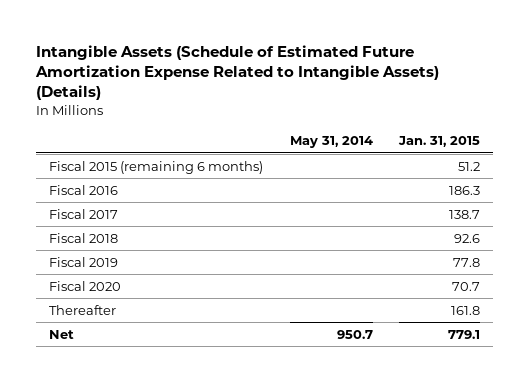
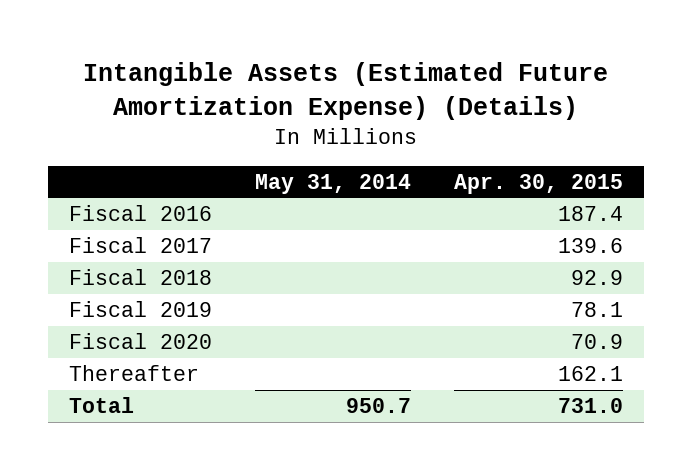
[35,44,440,101] Intangible Assets (Schedule of Estimated Future Amortization Expense Related to Intangible Assets) (Details) -> [83,62,609,120] Intangible Assets (Estimated Future Amortization Expense) (Details)
[397,136,480,148] Jan. 31, 2015 -> none
none -> [453,173,623,194] Apr. 30, 2015
[49,160,264,174] Fiscal 2015 (remaining 6 months) -> none
[49,329,75,339] Net -> [69,396,135,413] Total

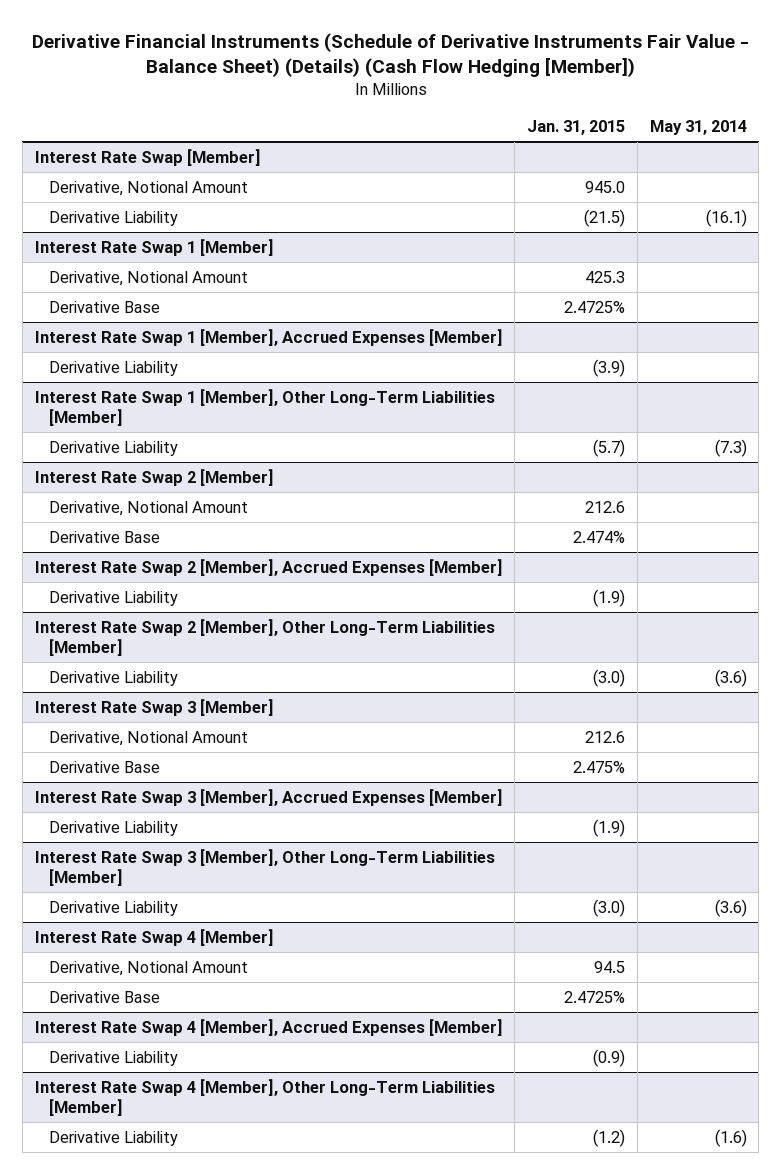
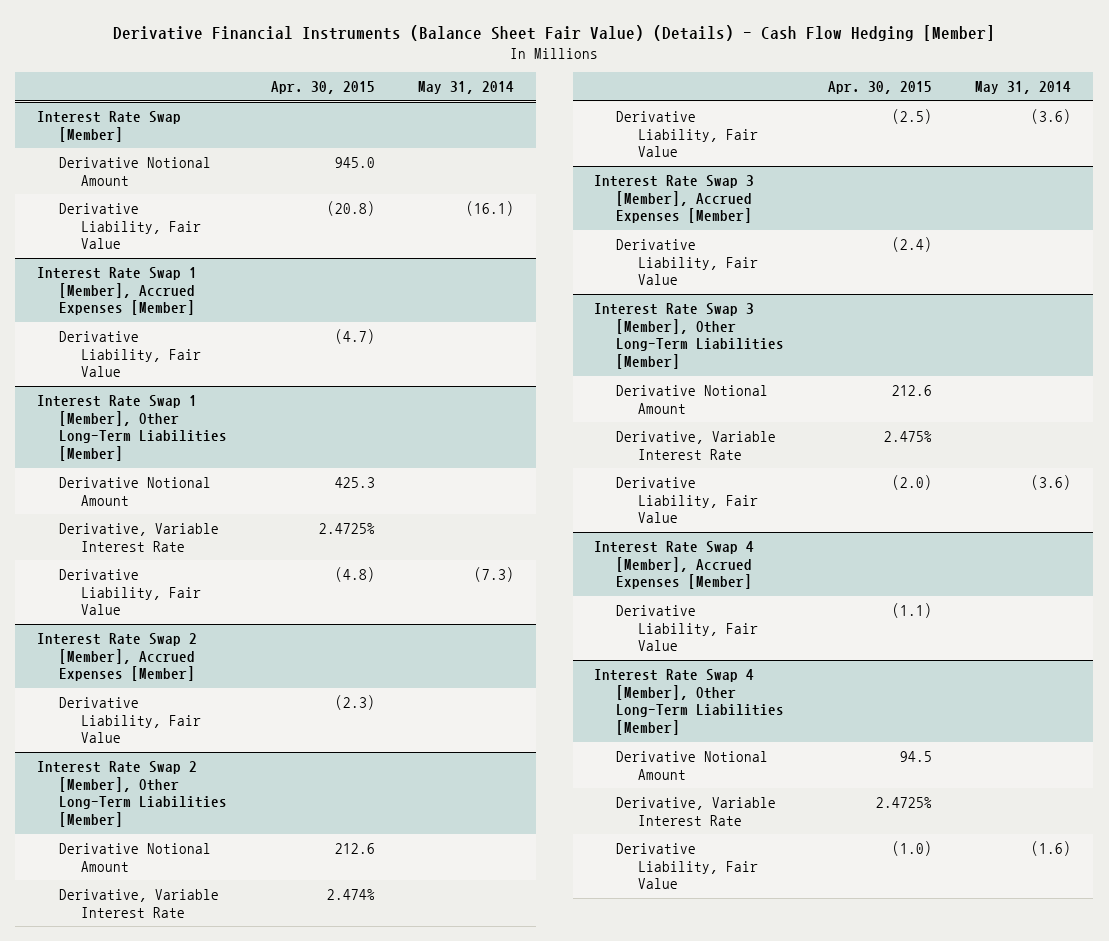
[31,32,749,78] Derivative Financial Instruments (Schedule of Derivative Instruments Fair Value - Balance Sheet) (Details) (Cash Flow Hedging [Member]) -> [113,25,996,42] Derivative Financial Instruments (Balance Sheet Fair Value) (Details) - Cash Flow Hedging [Member]
[527,120,626,136] Jan. 31, 2015 -> none
none -> [270,81,375,95] Apr. 30, 2015
[34,238,274,256] Interest Rate Swap 1 [Member] -> none
[49,270,249,286] Derivative, Notional Amount -> none
[49,300,161,313] Derivative Base -> none
[49,180,249,196] Derivative, Notional Amount -> [59,156,212,186] Derivative Notional Amount
[49,210,179,226] Derivative Liability -> [59,202,201,250] Derivative Liability, Fair Value
[49,360,179,376] Derivative Liability -> [59,330,201,378] Derivative Liability, Fair Value
[34,468,274,486] Interest Rate Swap 2 [Member] -> none
[49,500,249,516] Derivative, Notional Amount -> none
[49,530,161,543] Derivative Base -> none
none -> [59,476,212,506] Derivative Notional Amount
none -> [59,522,220,552] Derivative, Variable Interest Rate
[49,440,179,456] Derivative Liability -> [59,568,201,616] Derivative Liability, Fair Value
[49,590,179,606] Derivative Liability -> [59,696,201,744] Derivative Liability, Fair Value
[34,698,274,716] Interest Rate Swap 3 [Member] -> none
[49,730,249,746] Derivative, Notional Amount -> none
[49,760,161,773] Derivative Base -> none
none -> [59,842,212,872] Derivative Notional Amount
none -> [59,888,220,918] Derivative, Variable Interest Rate
[49,670,179,686] Derivative Liability -> [616,110,759,158] Derivative Liability, Fair Value
[49,820,179,836] Derivative Liability -> [616,238,759,286] Derivative Liability, Fair Value
[34,928,274,946] Interest Rate Swap 4 [Member] -> none
[49,960,249,976] Derivative, Notional Amount -> none
[49,990,161,1003] Derivative Base -> none
none -> [616,384,769,414] Derivative Notional Amount
none -> [616,430,777,460] Derivative, Variable Interest Rate
[49,900,179,916] Derivative Liability -> [616,476,759,524] Derivative Liability, Fair Value
[49,1050,179,1066] Derivative Liability -> [616,604,759,652] Derivative Liability, Fair Value
none -> [616,750,769,780] Derivative Notional Amount
none -> [616,796,777,826] Derivative, Variable Interest Rate
[49,1130,179,1146] Derivative Liability -> [616,842,759,890] Derivative Liability, Fair Value

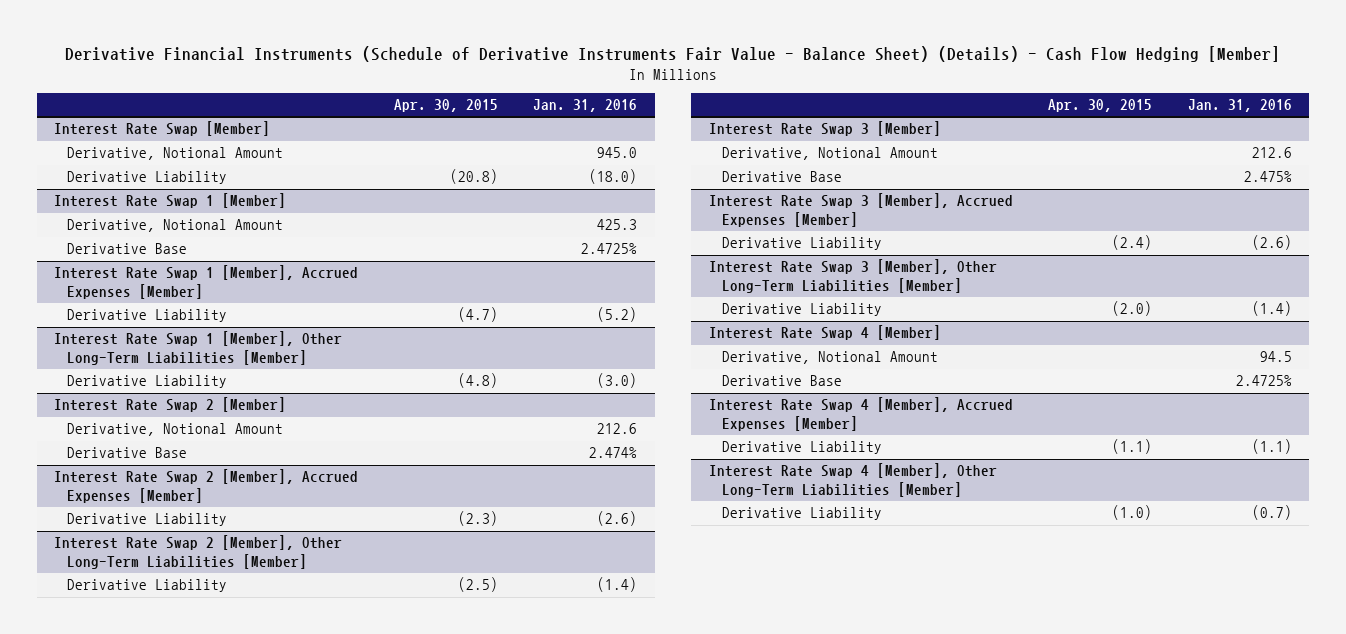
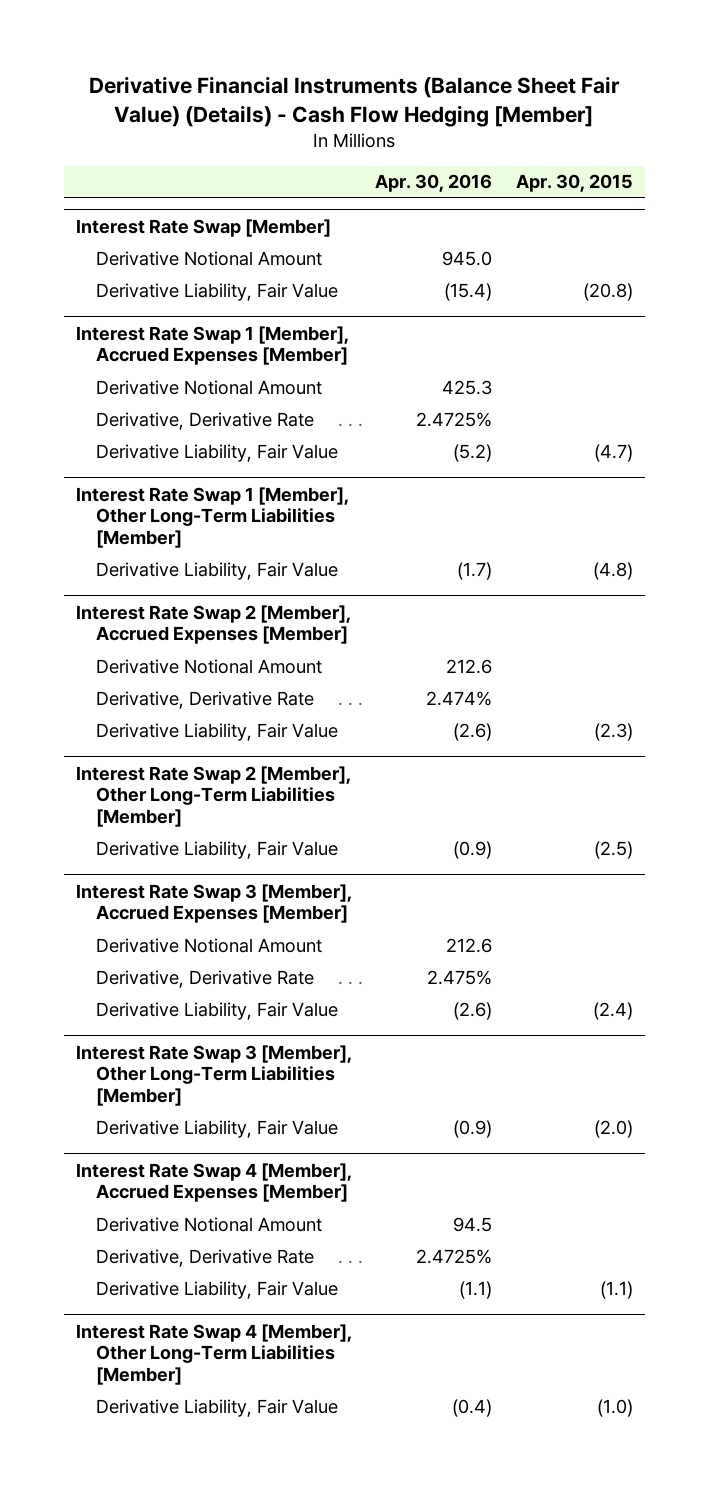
[65,46,1281,63] Derivative Financial Instruments (Schedule of Derivative Instruments Fair Value - Balance Sheet) (Details) - Cash Flow Hedging [Member] -> [89,75,621,127] Derivative Financial Instruments (Balance Sheet Fair Value) (Details) - Cash Flow Hedging [Member]
[533,99,638,113] Jan. 31, 2016 -> none
none -> [375,174,493,193] Apr. 30, 2016
[54,193,287,209] Interest Rate Swap 1 [Member] -> none
[67,219,284,233] Derivative, Notional Amount -> none
[67,243,188,255] Derivative Base -> none
[67,147,284,161] Derivative, Notional Amount -> [96,250,323,266] Derivative Notional Amount
[67,171,228,185] Derivative Liability -> [96,282,339,301] Derivative Liability, Fair Value
none -> [96,379,323,395] Derivative Notional Amount
none -> [96,411,315,430] Derivative, Derivative Rate
[67,309,228,323] Derivative Liability -> [96,443,339,462] Derivative Liability, Fair Value
[54,397,287,413] Interest Rate Swap 2 [Member] -> none
[67,423,284,437] Derivative, Notional Amount -> none
[67,447,188,459] Derivative Base -> none
[67,375,228,389] Derivative Liability -> [96,561,339,580] Derivative Liability, Fair Value
none -> [96,658,323,674] Derivative Notional Amount
none -> [96,690,315,709] Derivative, Derivative Rate
[67,513,228,527] Derivative Liability -> [96,722,339,741] Derivative Liability, Fair Value
[708,121,941,137] Interest Rate Swap 3 [Member] -> none
[721,147,938,161] Derivative, Notional Amount -> none
[721,171,842,183] Derivative Base -> none
[67,579,228,593] Derivative Liability -> [96,840,339,859] Derivative Liability, Fair Value
none -> [96,937,323,953] Derivative Notional Amount
none -> [96,969,315,988] Derivative, Derivative Rate
[721,237,882,251] Derivative Liability -> [96,1001,339,1020] Derivative Liability, Fair Value
[708,325,941,341] Interest Rate Swap 4 [Member] -> none
[721,351,938,365] Derivative, Notional Amount -> none
[721,375,842,387] Derivative Base -> none
[721,303,882,317] Derivative Liability -> [96,1119,339,1138] Derivative Liability, Fair Value
none -> [96,1216,323,1232] Derivative Notional Amount
none -> [96,1248,315,1267] Derivative, Derivative Rate
[721,441,882,455] Derivative Liability -> [96,1280,339,1299] Derivative Liability, Fair Value
[721,507,882,521] Derivative Liability -> [96,1398,339,1417] Derivative Liability, Fair Value

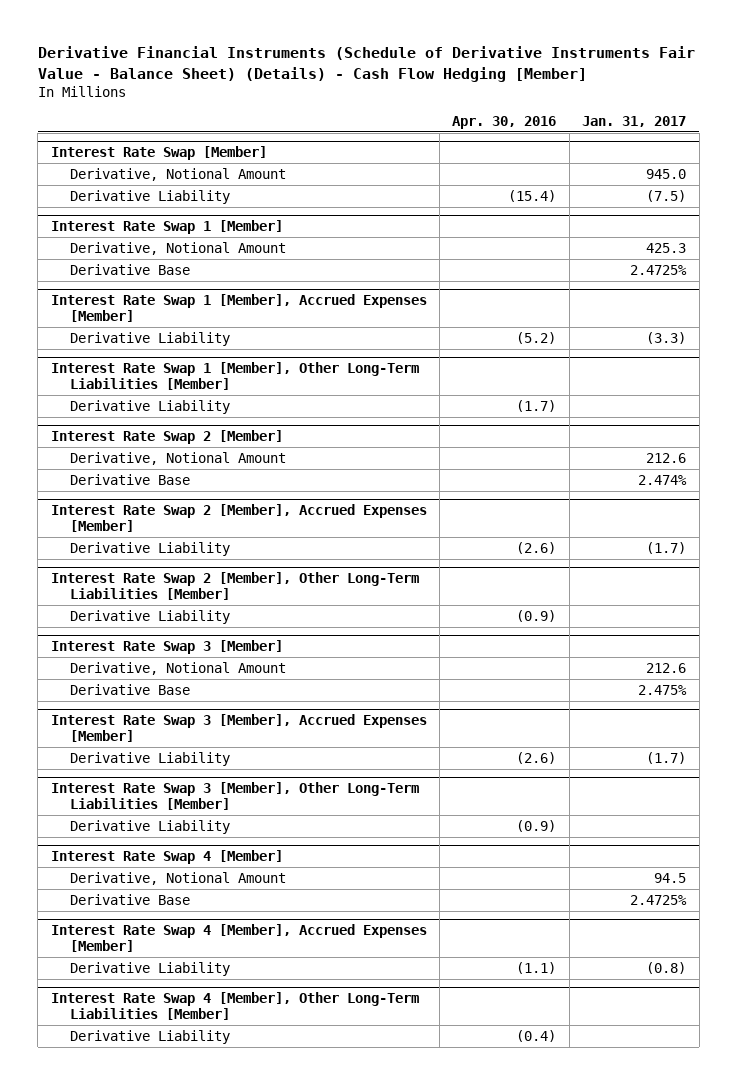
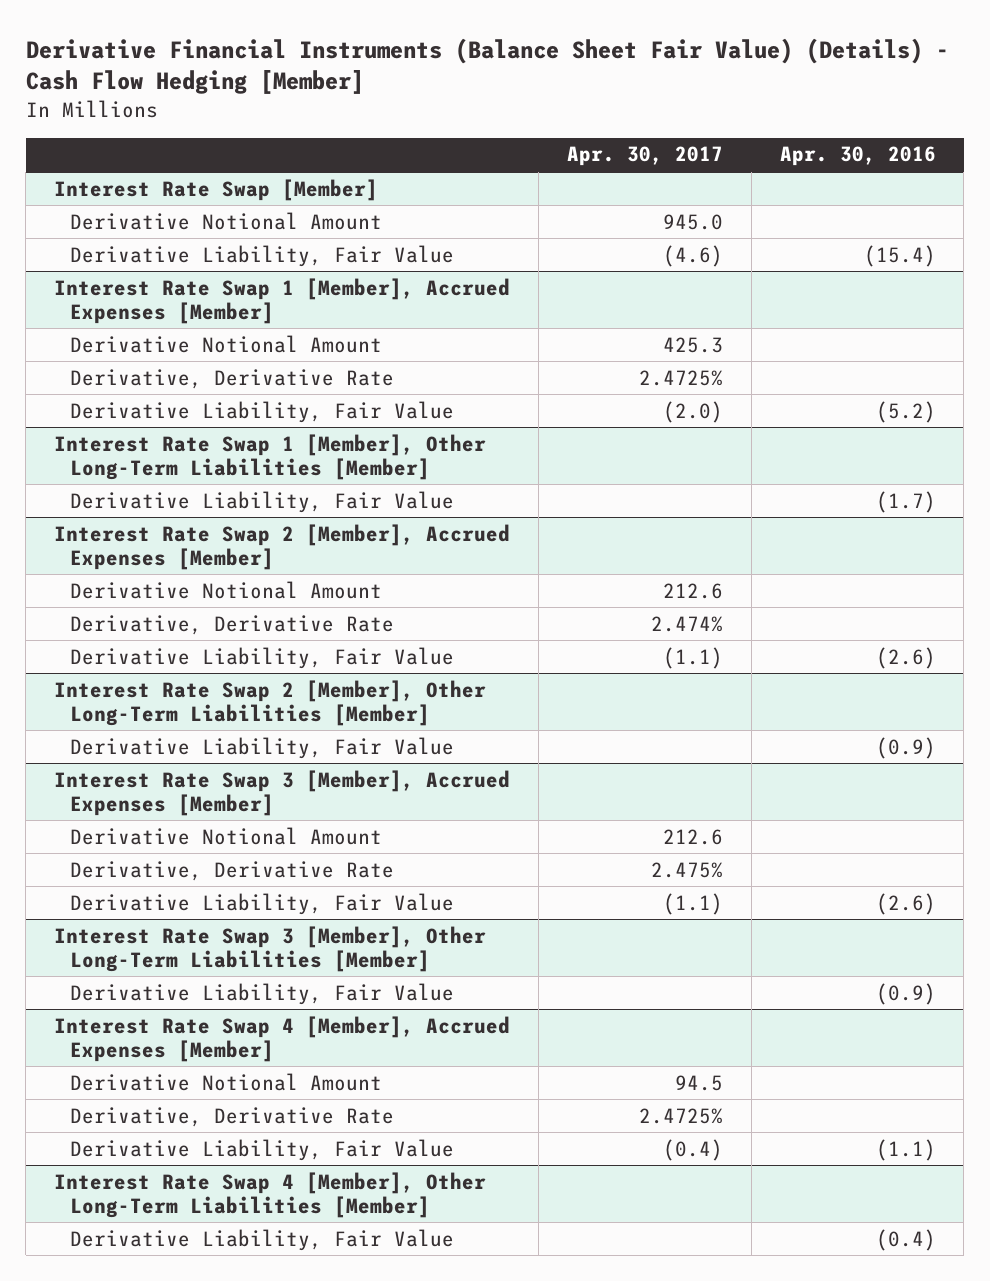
[37,46,695,83] Derivative Financial Instruments (Schedule of Derivative Instruments Fair Value - Balance Sheet) (Details) - Cash Flow Hedging [Member] -> [25,37,949,95] Derivative Financial Instruments (Balance Sheet Fair Value) (Details) - Cash Flow Hedging [Member]
[582,115,687,127] Jan. 31, 2017 -> none
none -> [566,146,723,167] Apr. 30, 2017
[50,219,283,234] Interest Rate Swap 1 [Member] -> none
[70,241,287,255] Derivative, Notional Amount -> none
[70,263,191,275] Derivative Base -> none
[70,167,287,181] Derivative, Notional Amount -> [69,211,382,230] Derivative Notional Amount
[70,189,231,204] Derivative Liability -> [69,244,454,267] Derivative Liability, Fair Value
none -> [69,334,382,353] Derivative Notional Amount
none -> [69,368,394,389] Derivative, Derivative Rate
[70,331,231,346] Derivative Liability -> [69,400,454,423] Derivative Liability, Fair Value
[50,429,283,444] Interest Rate Swap 2 [Member] -> none
[70,451,287,465] Derivative, Notional Amount -> none
[70,473,191,485] Derivative Base -> none
[70,399,231,414] Derivative Liability -> [69,490,454,513] Derivative Liability, Fair Value
none -> [69,580,382,599] Derivative Notional Amount
none -> [69,614,394,635] Derivative, Derivative Rate
[70,541,231,556] Derivative Liability -> [69,646,454,669] Derivative Liability, Fair Value
[50,639,283,654] Interest Rate Swap 3 [Member] -> none
[70,661,287,675] Derivative, Notional Amount -> none
[70,683,191,695] Derivative Base -> none
[70,609,231,624] Derivative Liability -> [69,736,454,759] Derivative Liability, Fair Value
none -> [69,826,382,845] Derivative Notional Amount
none -> [69,860,394,881] Derivative, Derivative Rate
[70,751,231,766] Derivative Liability -> [69,892,454,915] Derivative Liability, Fair Value
[50,849,283,864] Interest Rate Swap 4 [Member] -> none
[70,871,287,885] Derivative, Notional Amount -> none
[70,893,191,905] Derivative Base -> none
[70,819,231,834] Derivative Liability -> [69,982,454,1005] Derivative Liability, Fair Value
none -> [69,1072,382,1091] Derivative Notional Amount
none -> [69,1106,394,1127] Derivative, Derivative Rate
[70,961,231,976] Derivative Liability -> [69,1138,454,1161] Derivative Liability, Fair Value
[70,1029,231,1044] Derivative Liability -> [69,1228,454,1251] Derivative Liability, Fair Value

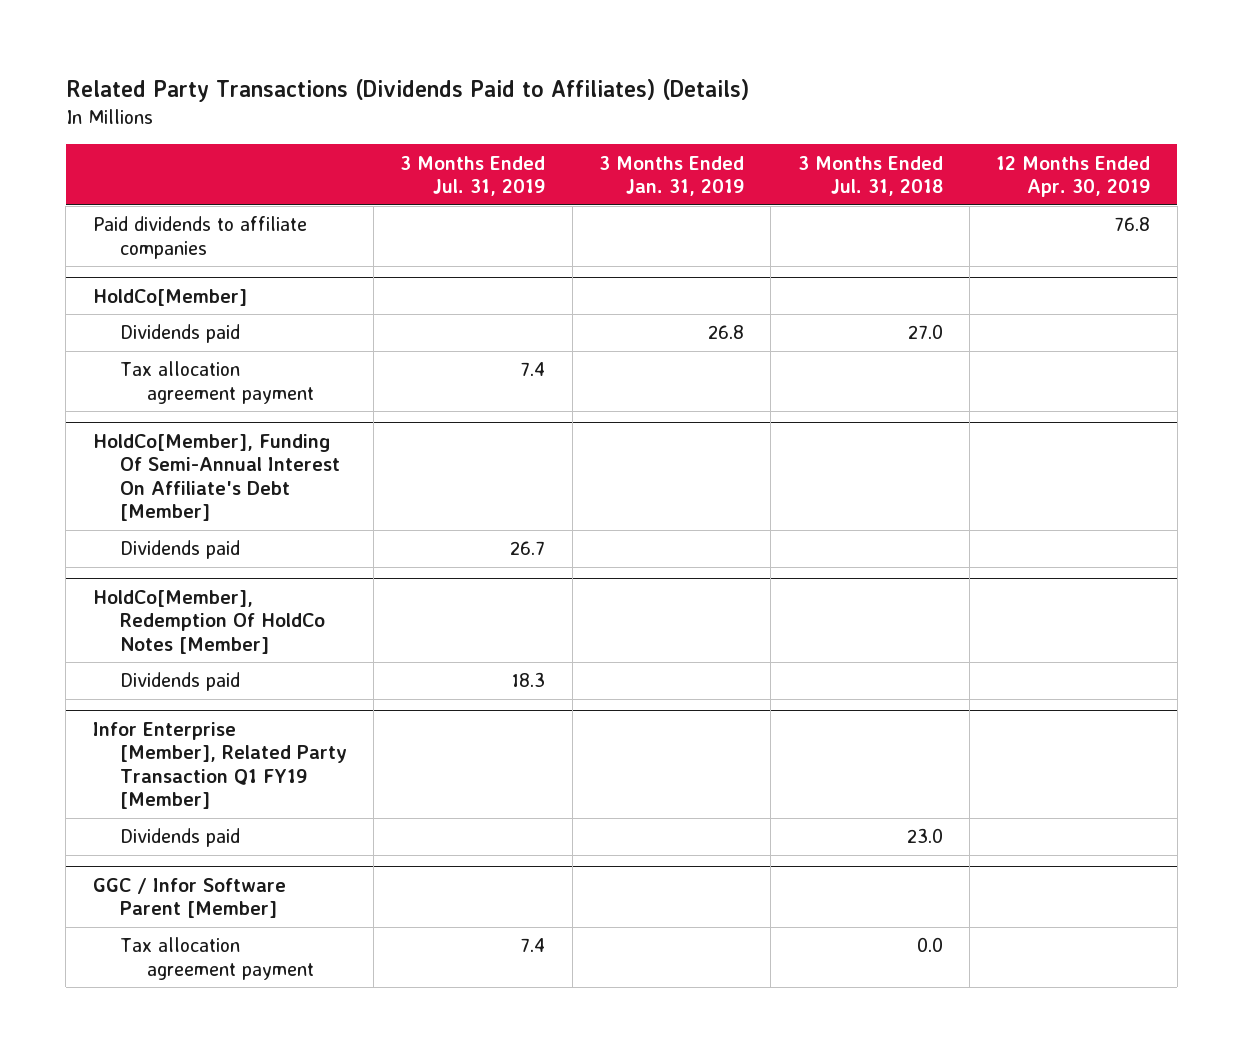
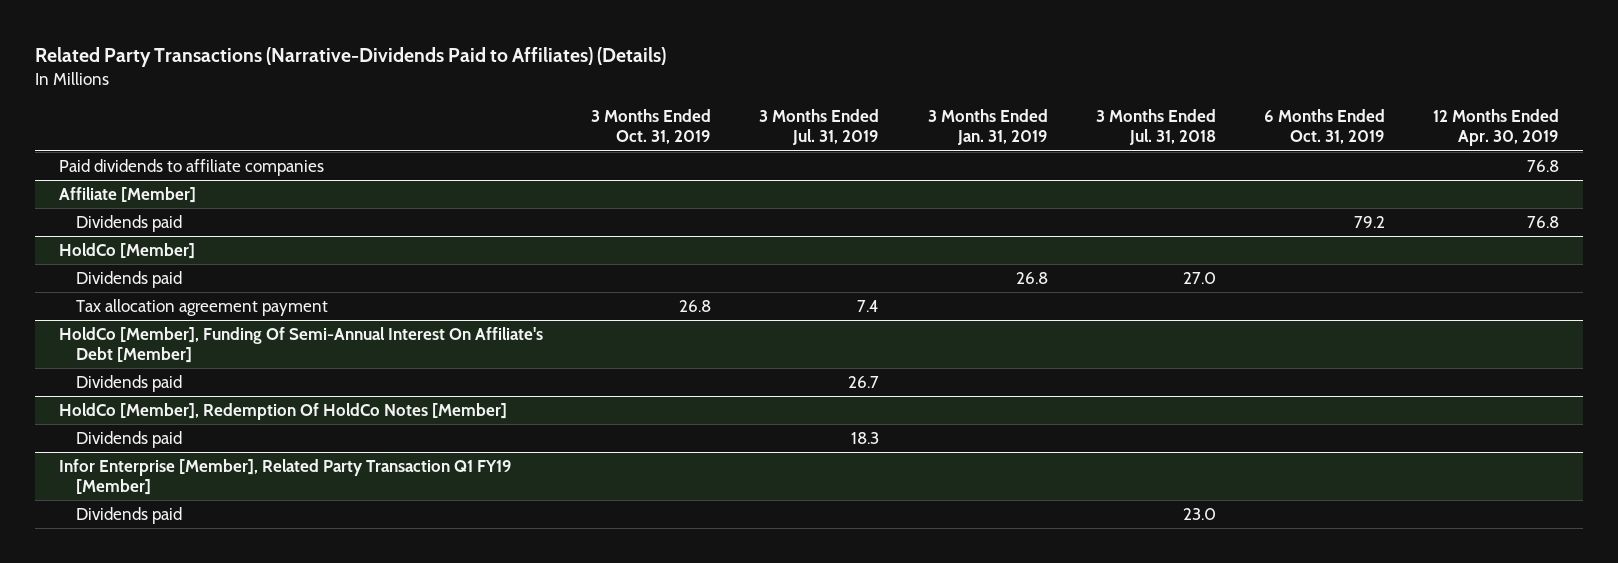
[65,79,749,103] Related Party Transactions (Dividends Paid to Affiliates) (Details) -> [35,46,667,67] Related Party Transactions (Narrative-Dividends Paid to Affiliates) (Details)
none -> [591,109,712,145] 3 Months Ended Oct. 31, 2019
none -> [1263,109,1385,145] 6 Months Ended Oct. 31, 2019
none -> [59,187,197,204] Affiliate [Member]
none -> [75,215,182,233] Dividends paid
[92,288,247,306] HoldCo[Member] -> [59,243,196,260] HoldCo [Member]
[92,433,340,522] HoldCo[Member], Funding Of Semi-Annual Interest On Affiliate's Debt [Member] -> [59,327,544,364] HoldCo [Member], Funding Of Semi-Annual Interest On Affiliate's Debt [Member]
[92,589,325,654] HoldCo[Member], Redemption Of HoldCo Notes [Member] -> [59,403,508,421] HoldCo [Member], Redemption Of HoldCo Notes [Member]
[92,877,286,919] GGC / Infor Software Parent [Member] -> none
[119,937,314,980] Tax allocation agreement payment -> none

